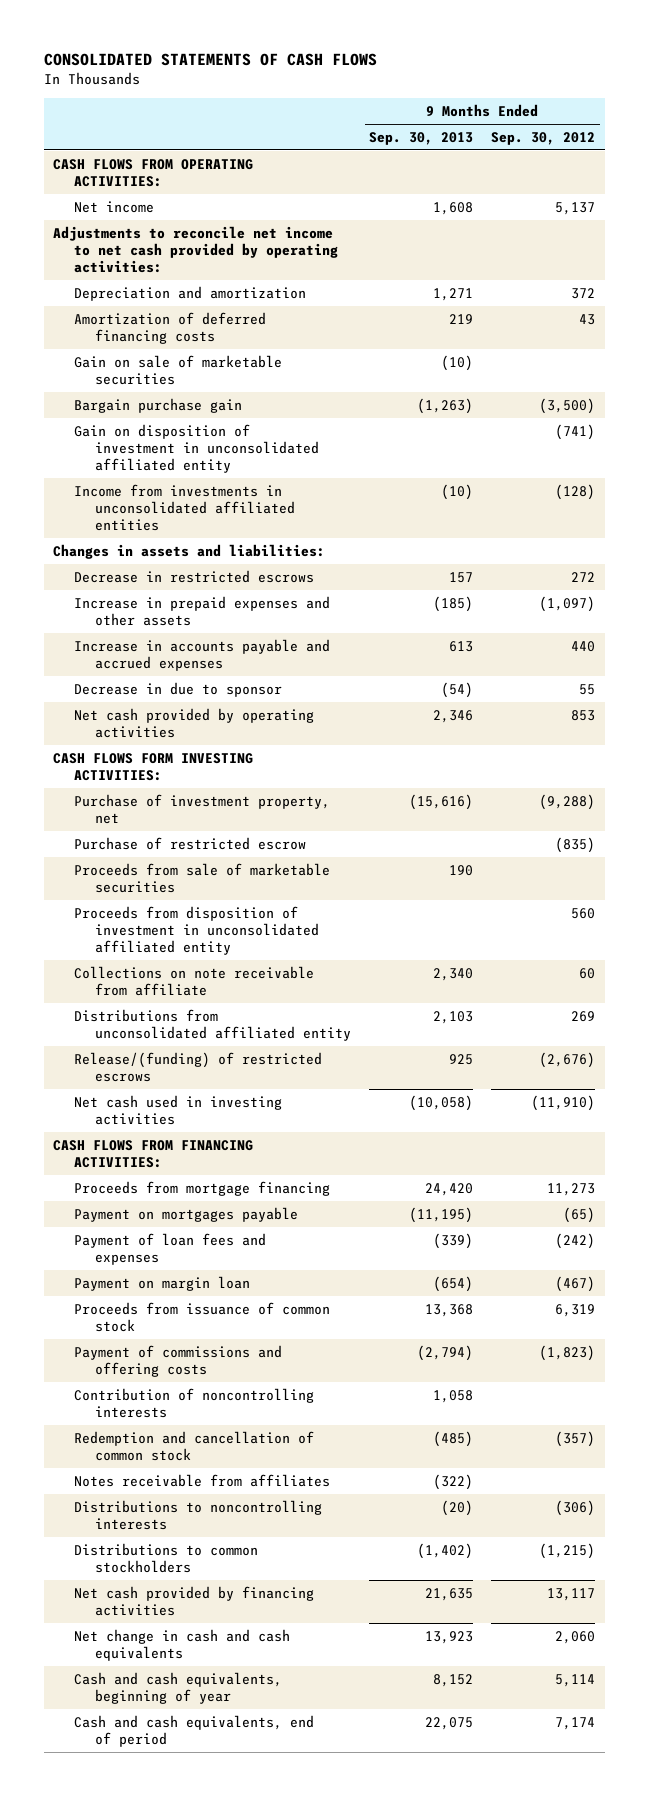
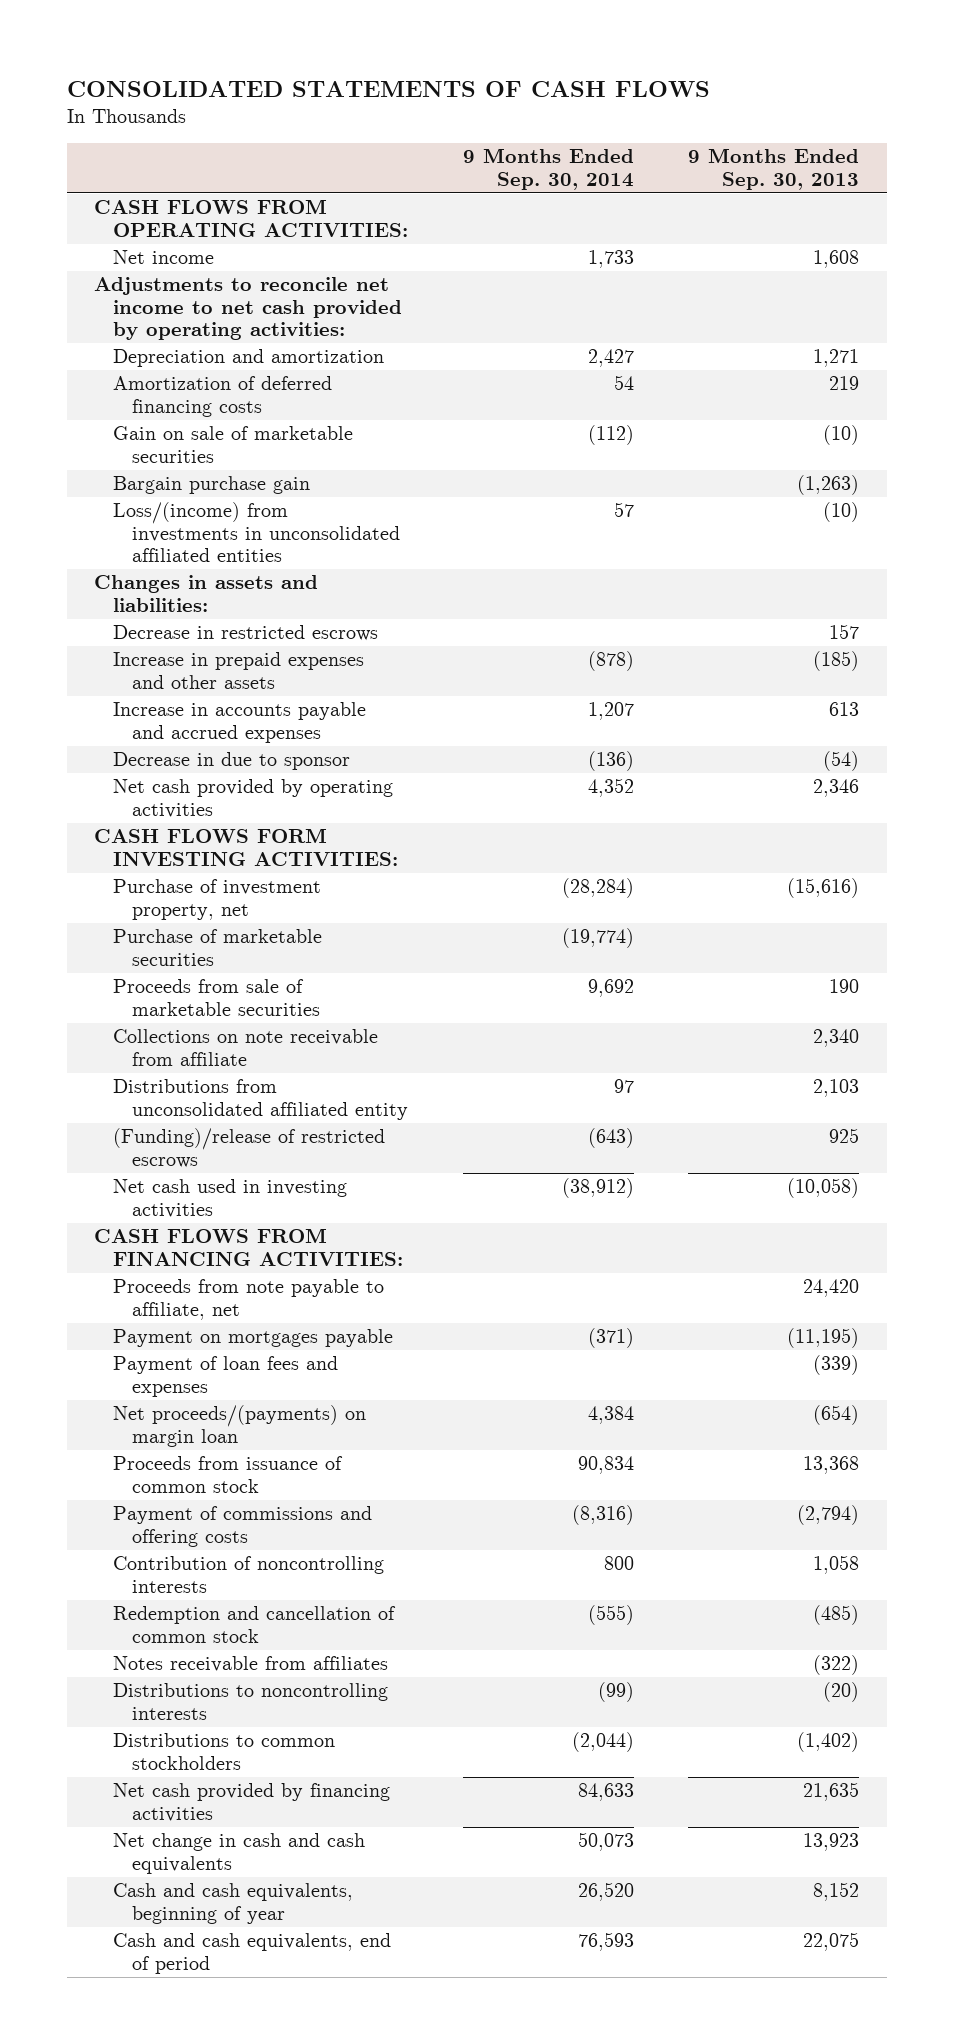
[491,131,596,145] Sep. 30, 2012 -> none
none -> [462,147,634,190] 9 Months Ended Sep. 30, 2014
[73,423,319,473] Gain on disposition of investment in unconsolidated affiliated entity -> none
[73,483,295,531] Income from investments in unconsolidated affiliated entities -> [113,502,400,563] Loss/(income) from investments in unconsolidated affiliated entities
[73,836,306,850] Purchase of restricted escrow -> none
none -> [113,929,323,966] Purchase of marketable securities
[73,905,319,955] Proceeds from disposition of investment in unconsolidated affiliated entity -> none
[73,1051,322,1082] Release/(funding) of restricted escrows -> [113,1128,386,1168] (Funding)/release of restricted escrows
[73,1180,330,1196] Proceeds from mortgage financing -> [113,1279,385,1320] Proceeds from note payable to affiliate, net
[73,1275,250,1291] Payment on margin loan -> [113,1405,367,1447] Net proceeds/(payments) on margin loan

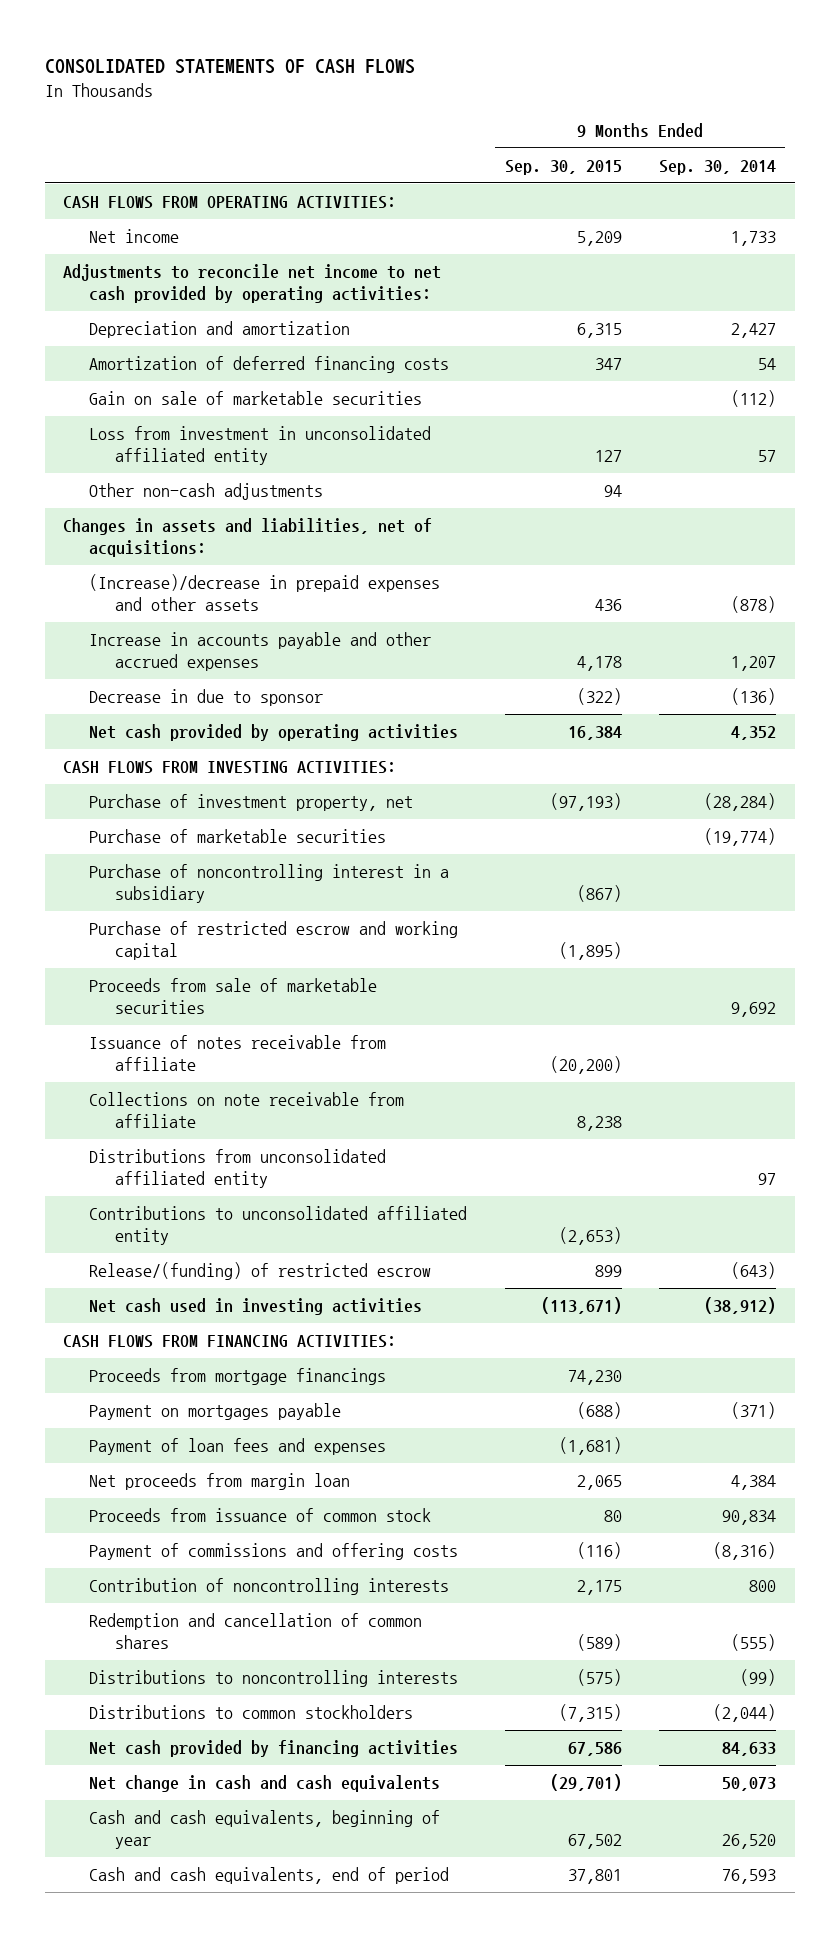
[688,147,860,190] 9 Months Ended Sep. 30, 2013 -> none
none -> [504,159,622,175] Sep. 30, 2015
[113,476,311,495] Bargain purchase gain -> none
[113,625,379,642] Decrease in restricted escrows -> none
[113,502,400,563] Loss/(income) from investments in unconsolidated affiliated entities -> [89,425,432,466] Loss from investment in unconsolidated affiliated entity
none -> [89,482,324,500] Other non-cash adjustments
[94,575,319,612] Changes in assets and liabilities: -> [63,517,433,558] Changes in assets and liabilities, net of acquisitions:
[113,652,365,689] Increase in prepaid expenses and other assets -> [89,573,441,612] (Increase)/decrease in prepaid expenses and other assets
[113,702,367,743] Increase in accounts payable and accrued expenses -> [89,631,432,672] Increase in accounts payable and other accrued expenses
[94,828,399,866] CASH FLOWS FORM INVESTING ACTIVITIES: -> [63,760,397,774] CASH FLOWS FROM INVESTING ACTIVITIES:
none -> [89,863,450,904] Purchase of noncontrolling interest in a subsidiary
none -> [89,920,459,961] Purchase of restricted escrow and working capital
none -> [89,1034,387,1072] Issuance of notes receivable from affiliate
none -> [89,1205,468,1246] Contributions to unconsolidated affiliated entity
[113,1128,386,1168] (Funding)/release of restricted escrows -> [89,1261,432,1280] Release/(funding) of restricted escrow
[113,1279,385,1320] Proceeds from note payable to affiliate, net -> none
none -> [89,1367,387,1385] Proceeds from mortgage financings
[113,1405,367,1447] Net proceeds/(payments) on margin loan -> [89,1472,351,1490] Net proceeds from margin loan
[113,1656,389,1673] Notes receivable from affiliates -> none
[113,1606,397,1643] Redemption and cancellation of common stock -> [89,1612,423,1650] Redemption and cancellation of common shares

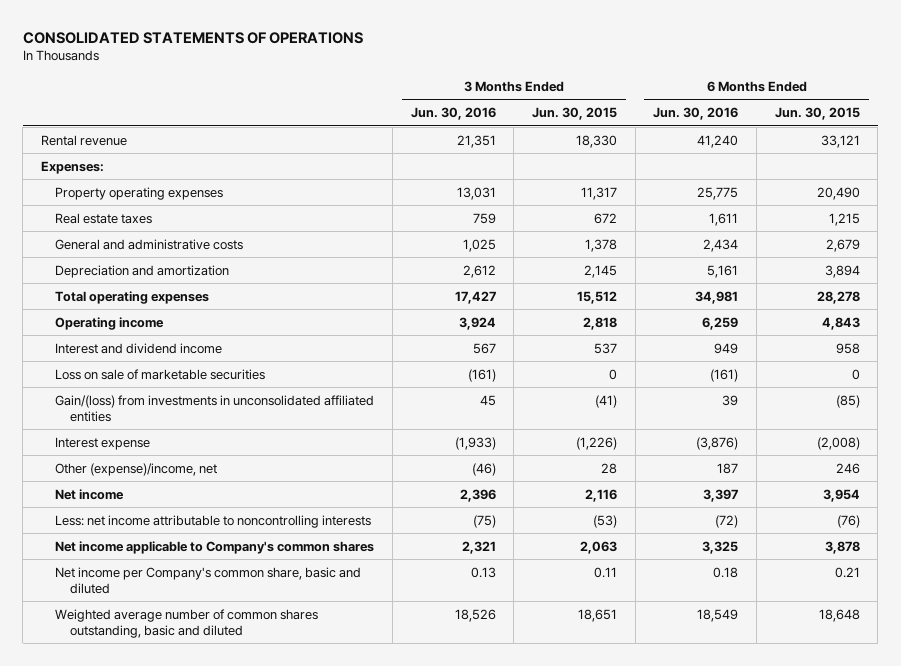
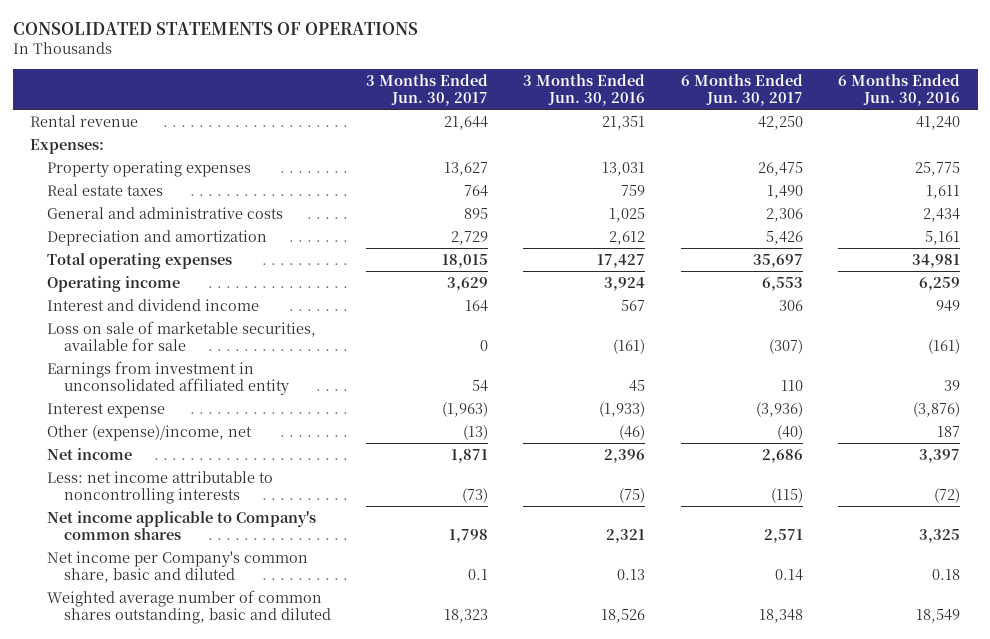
[532,107,618,121] Jun. 30, 2015 -> none
[774,107,860,121] Jun. 30, 2015 -> none
none -> [366,73,489,106] 3 Months Ended Jun. 30, 2017
none -> [680,73,803,106] 6 Months Ended Jun. 30, 2017
[55,368,266,380] Loss on sale of marketable securities -> [47,320,317,351] Loss on sale of marketable securities, available for sale
[55,394,375,422] Gain/(loss) from investments in unconsolidated affiliated entities -> [47,360,289,395] Earnings from investment in unconsolidated affiliated entity

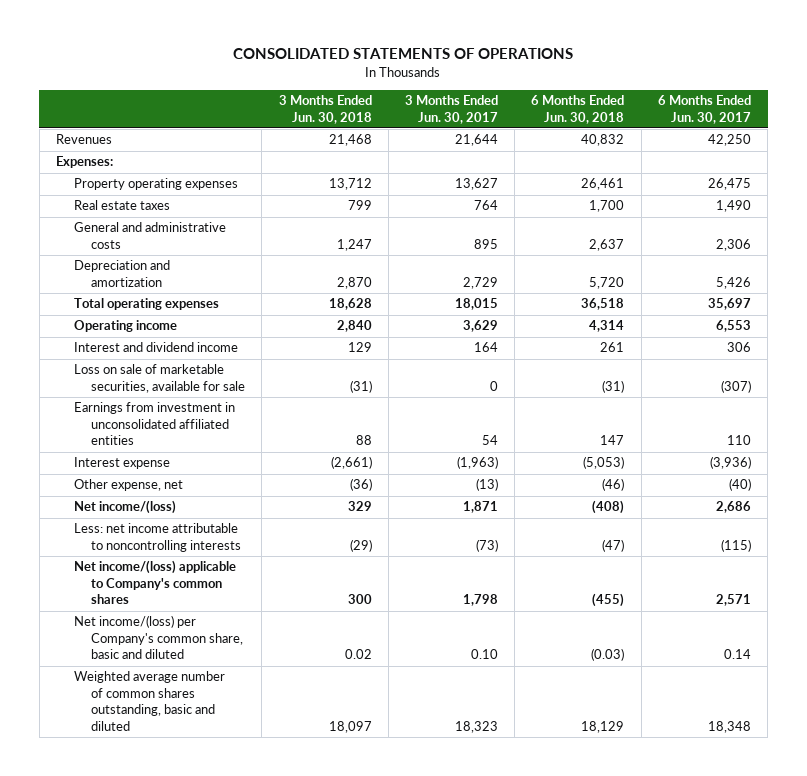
[523,73,646,106] 3 Months Ended Jun. 30, 2016 -> none
[838,73,961,106] 6 Months Ended Jun. 30, 2016 -> none
none -> [278,95,372,124] 3 Months Ended Jun. 30, 2018
none -> [531,95,625,124] 6 Months Ended Jun. 30, 2018
[30,114,139,127] Rental revenue -> [56,134,113,145] Revenues
[47,360,289,395] Earnings from investment in unconsolidated affiliated entity -> [73,402,235,446] Earnings from investment in unconsolidated affiliated entities
[47,424,253,441] Other (expense)/income, net -> [73,479,183,492] Other expense, net
[47,447,133,460] Net income -> [73,500,176,515] Net income/(loss)
[47,510,317,540] Net income applicable to Company's common shares -> [73,560,236,605] Net income/(loss) applicable to Company's common shares
[47,550,309,583] Net income per Company's common share, basic and diluted -> [73,615,244,660] Net income/(loss) per Company's common share, basic and diluted
[468,568,489,580] 0.1 -> [471,649,499,660] 0.10

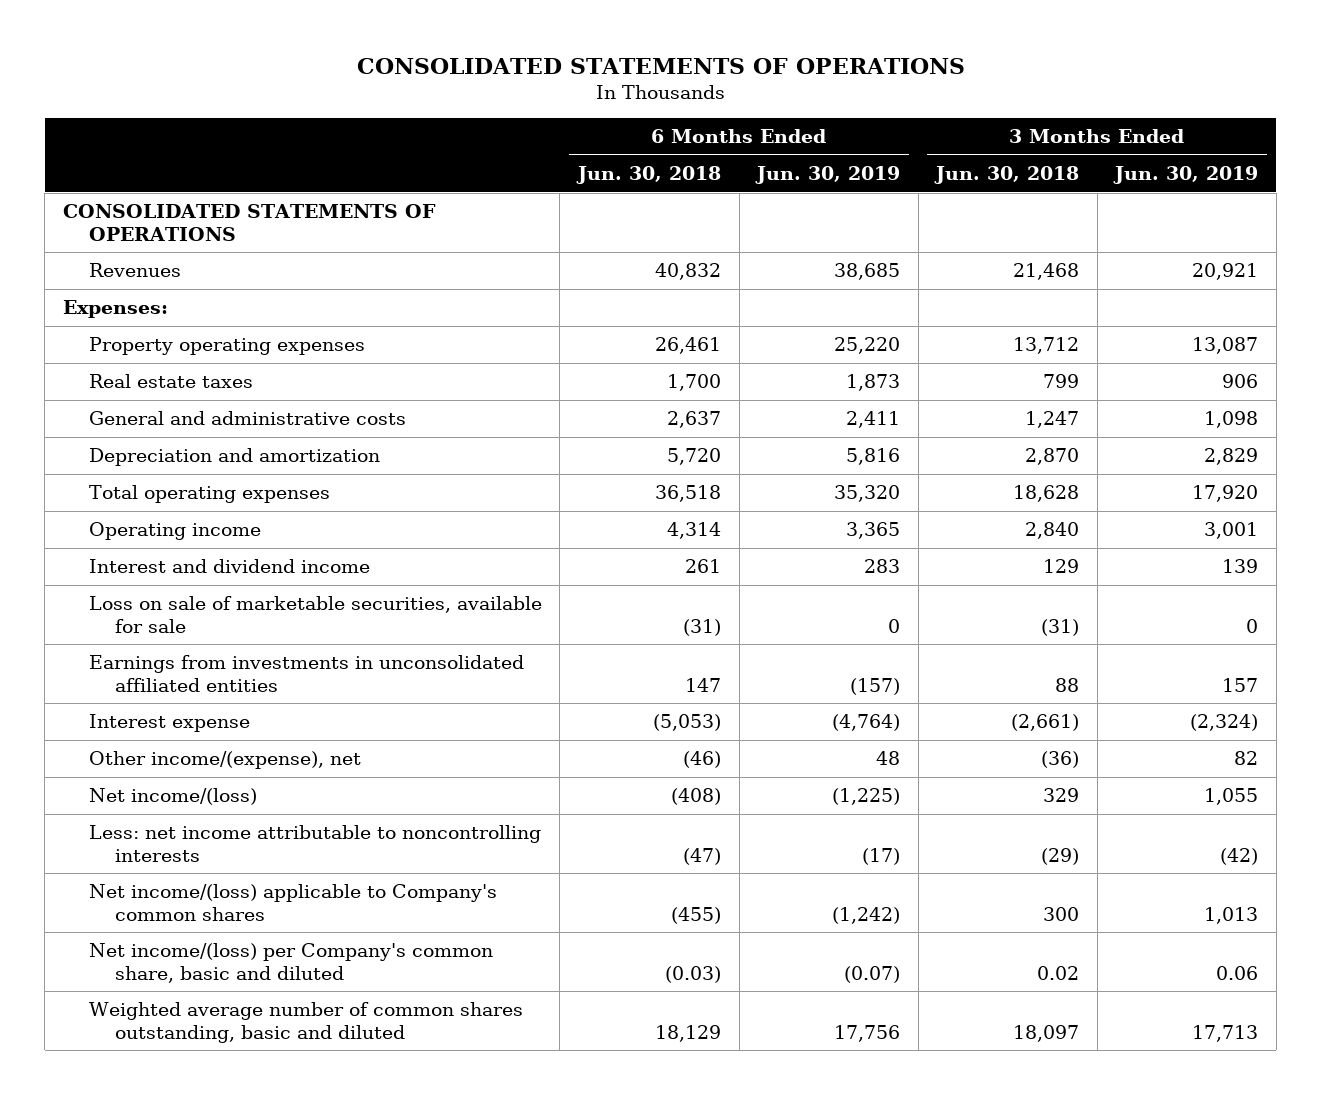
[405,95,499,124] 3 Months Ended Jun. 30, 2017 -> none
[657,95,751,124] 6 Months Ended Jun. 30, 2017 -> none
none -> [755,165,901,184] Jun. 30, 2019
none -> [1113,165,1259,184] Jun. 30, 2019
none -> [62,204,436,241] CONSOLIDATED STATEMENTS OF OPERATIONS
[73,402,235,446] Earnings from investment in unconsolidated affiliated entities -> [88,655,524,692] Earnings from investments in unconsolidated affiliated entities
[73,479,183,492] Other expense, net -> [88,751,361,770] Other income/(expense), net

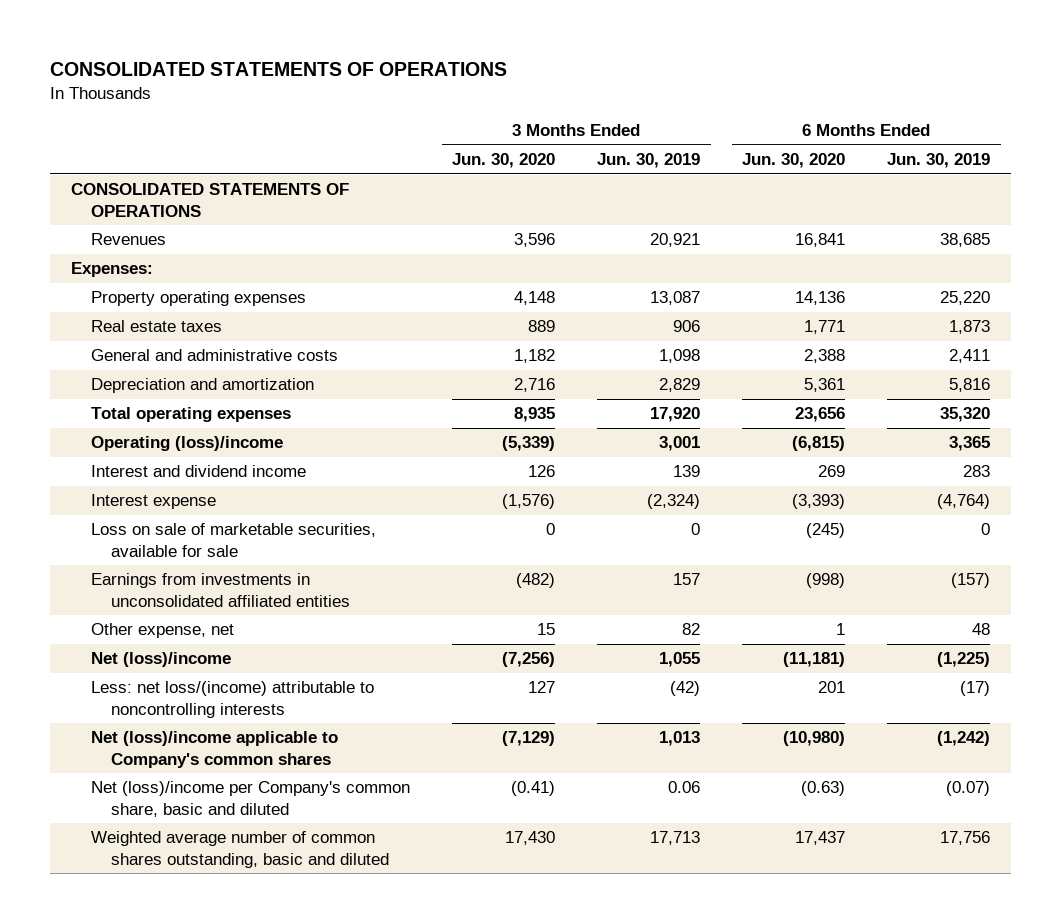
[575,165,721,184] Jun. 30, 2018 -> none
[934,165,1080,184] Jun. 30, 2018 -> none
none -> [452,153,556,169] Jun. 30, 2020
none -> [742,153,846,169] Jun. 30, 2020
[88,522,261,541] Operating income -> [91,436,284,452] Operating (loss)/income
[88,714,250,733] Interest expense -> [91,494,217,510] Interest expense
[88,751,361,770] Other income/(expense), net -> [91,623,235,639] Other expense, net
[88,788,257,806] Net income/(loss) -> [91,652,232,668] Net (loss)/income
[88,825,541,862] Less: net income attributable to noncontrolling interests -> [91,681,375,718] Less: net loss/(income) attributable to noncontrolling interests
[88,884,497,921] Net income/(loss) applicable to Company's common shares -> [91,731,339,768] Net (loss)/income applicable to Company's common shares
[88,943,493,983] Net income/(loss) per Company's common share, basic and diluted -> [91,781,411,817] Net (loss)/income per Company's common share, basic and diluted

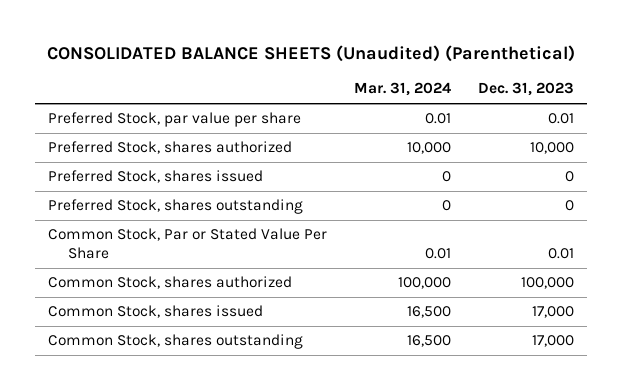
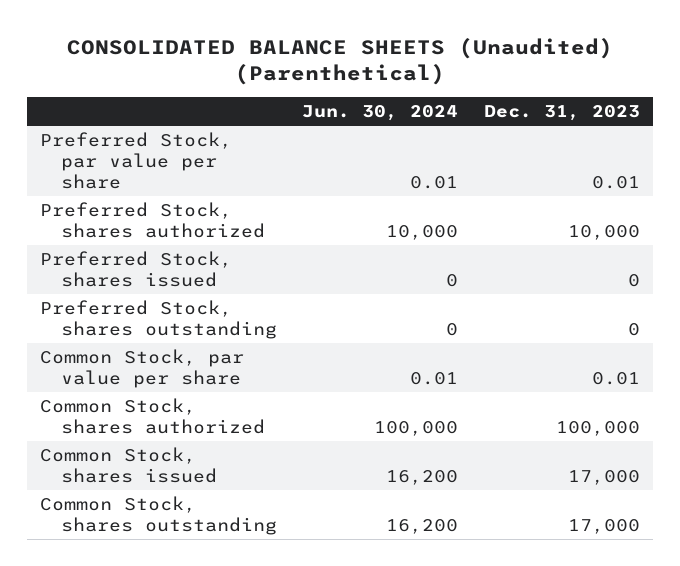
[354,82,452,97] Mar. 31, 2024 -> none
none -> [302,105,459,122] Jun. 30, 2024
[48,228,328,260] Common Stock, Par or Stated Value Per Share -> [39,348,244,389] Common Stock, par value per share

